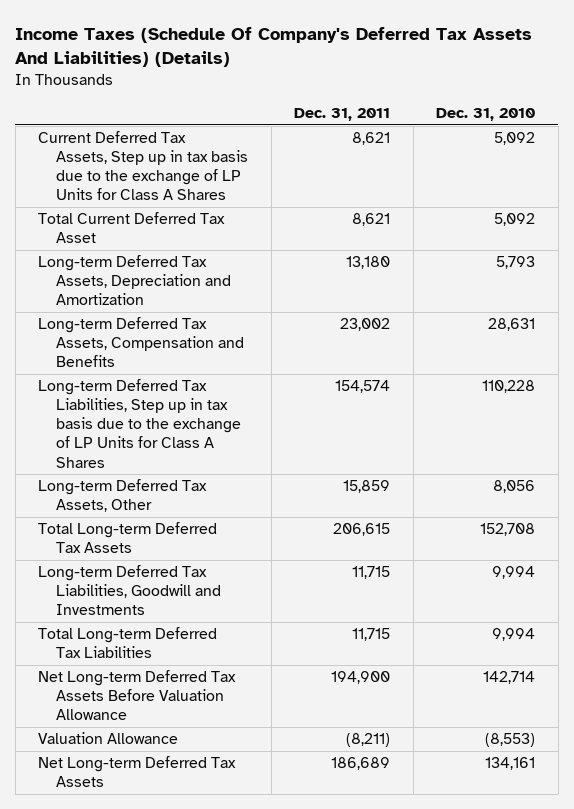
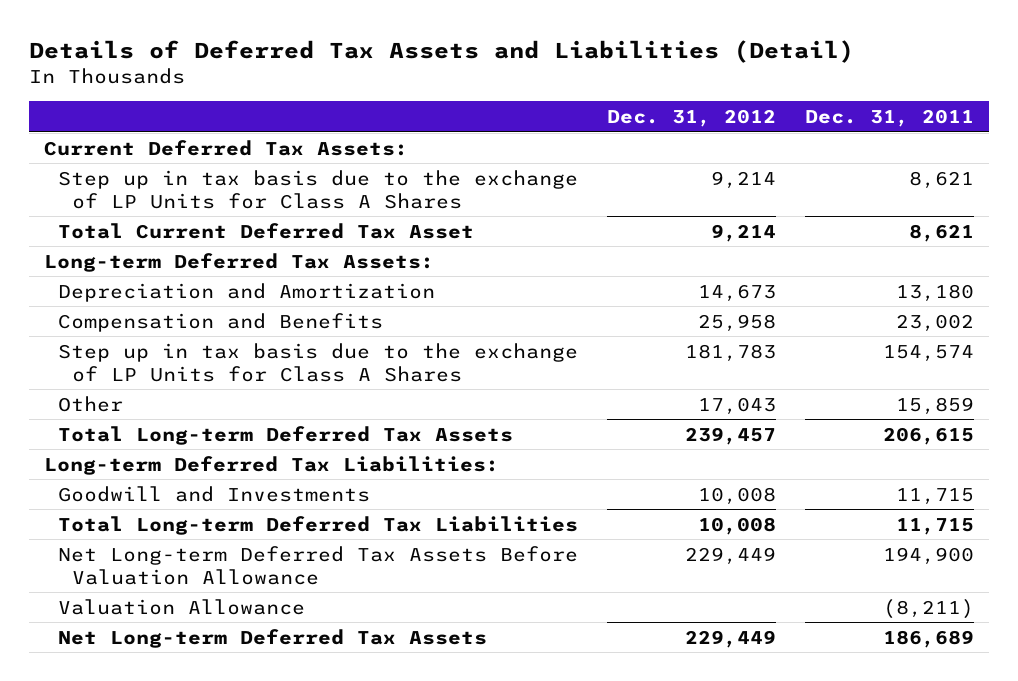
[15,26,533,68] Income Taxes (Schedule Of Company's Deferred Tax Assets And Liabilities) (Details) -> [28,39,854,63] Details of Deferred Tax Assets and Liabilities (Detail)
[436,108,536,122] Dec. 31, 2010 -> none
none -> [607,109,777,128] Dec. 31, 2012
none -> [43,139,408,156] Current Deferred Tax Assets:
[38,131,249,201] Current Deferred Tax Assets, Step up in tax basis due to the exchange of LP Units for Class A Shares -> [57,169,578,209] Step up in tax basis due to the exchange of LP Units for Class A Shares
none -> [43,252,434,272] Long-term Deferred Tax Assets:
[38,255,232,306] Long-term Deferred Tax Assets, Depreciation and Amortization -> [57,282,435,302] Depreciation and Amortization
[38,317,245,368] Long-term Deferred Tax Assets, Compensation and Benefits -> [57,312,383,332] Compensation and Benefits
[38,379,242,468] Long-term Deferred Tax Liabilities, Step up in tax basis due to the exchange of LP Units for Class A Shares -> [57,342,578,382] Step up in tax basis due to the exchange of LP Units for Class A Shares
[38,479,208,513] Long-term Deferred Tax Assets, Other -> [57,395,123,412] Other
none -> [43,455,499,475] Long-term Deferred Tax Liabilities:
[38,565,222,616] Long-term Deferred Tax Liabilities, Goodwill and Investments -> [57,485,370,502] Goodwill and Investments

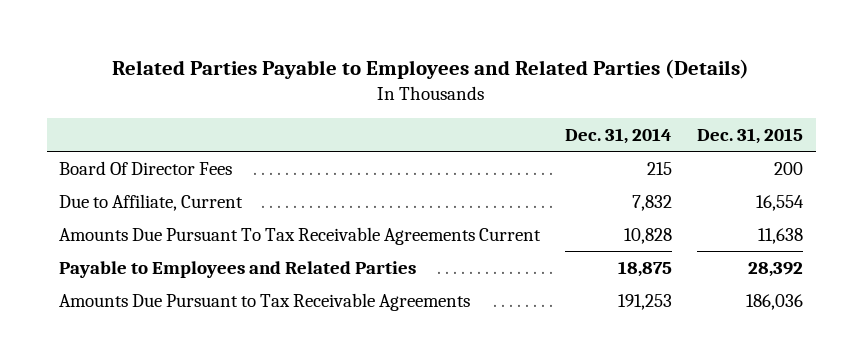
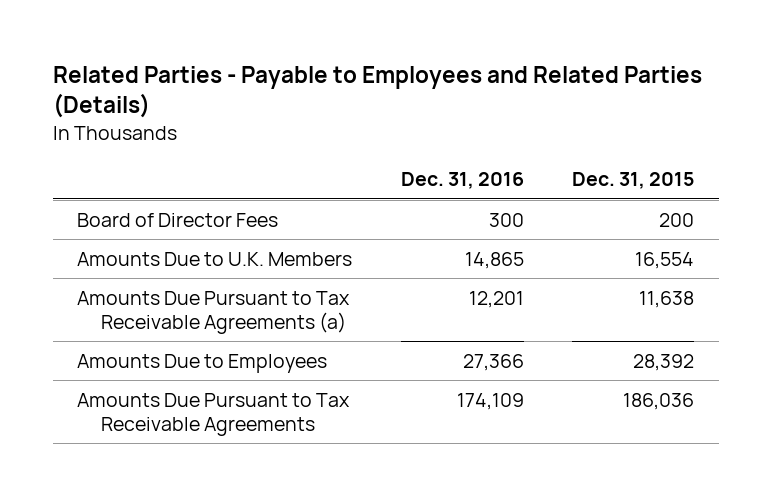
[112,59,750,80] Related Parties Payable to Employees and Related Parties (Details) -> [52,66,702,119] Related Parties - Payable to Employees and Related Parties (Details)
[565,127,673,144] Dec. 31, 2014 -> none
none -> [400,172,524,190] Dec. 31, 2016
[59,160,233,175] Board Of Director Fees -> [76,212,278,227] Board of Director Fees
[59,193,244,211] Due to Affiliate, Current -> [76,251,352,266] Amounts Due to U.K. Members
[59,226,542,245] Amounts Due Pursuant To Tax Receivable Agreements Current -> [76,290,350,334] Amounts Due Pursuant to Tax Receivable Agreements (a)
[59,260,417,278] Payable to Employees and Related Parties -> [76,353,327,373] Amounts Due to Employees

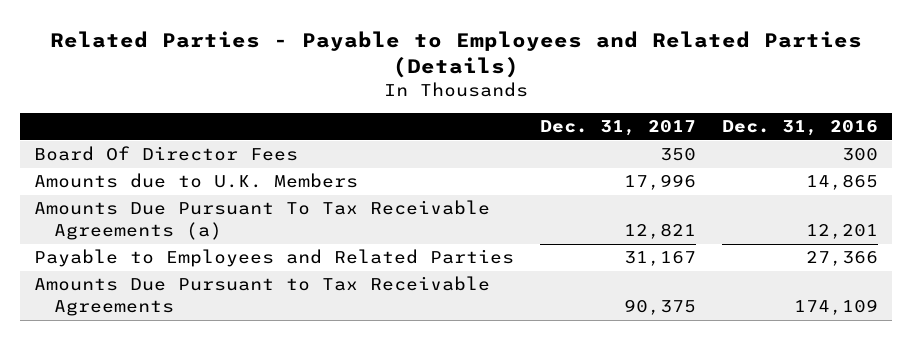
[572,172,695,190] Dec. 31, 2015 -> none
none -> [540,120,697,137] Dec. 31, 2017
[76,212,278,227] Board of Director Fees -> [33,146,298,162] Board Of Director Fees
[76,251,352,266] Amounts Due to U.K. Members -> [33,173,358,189] Amounts due to U.K. Members
[76,290,350,334] Amounts Due Pursuant to Tax Receivable Agreements (a) -> [33,200,490,241] Amounts Due Pursuant To Tax Receivable Agreements (a)
[76,353,327,373] Amounts Due to Employees -> [33,249,514,268] Payable to Employees and Related Parties

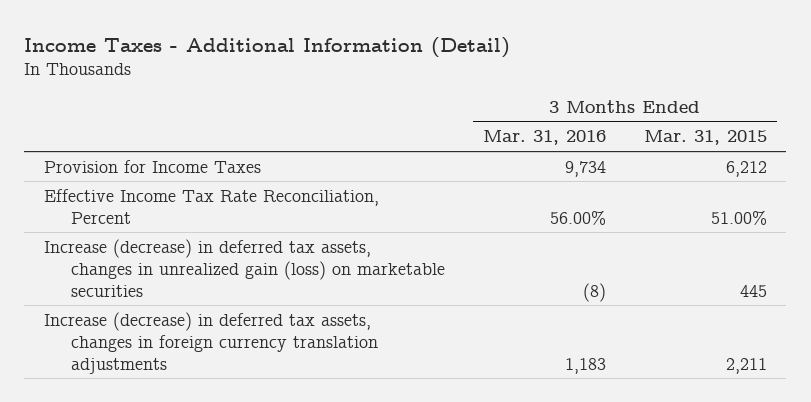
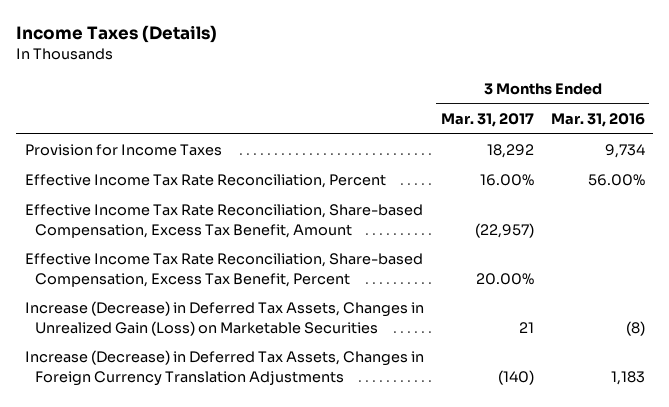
[24,36,511,58] Income Taxes - Additional Information (Detail) -> [16,24,218,43] Income Taxes (Details)
[644,130,768,146] Mar. 31, 2015 -> none
none -> [440,113,534,128] Mar. 31, 2017
none -> [24,204,423,238] Effective Income Tax Rate Reconciliation, Share-based Compensation, Excess Tax Benefit, Amount
none -> [24,253,423,287] Effective Income Tax Rate Reconciliation, Share-based Compensation, Excess Tax Benefit, Percent
[43,238,445,297] Increase (decrease) in deferred tax assets, changes in unrealized gain (loss) on marketable securities -> [24,301,424,336] Increase (Decrease) in Deferred Tax Assets, Changes in Unrealized Gain (Loss) on Marketable Securities
[43,311,378,374] Increase (decrease) in deferred tax assets, changes in foreign currency translation adjustments -> [24,350,424,386] Increase (Decrease) in Deferred Tax Assets, Changes in Foreign Currency Translation Adjustments

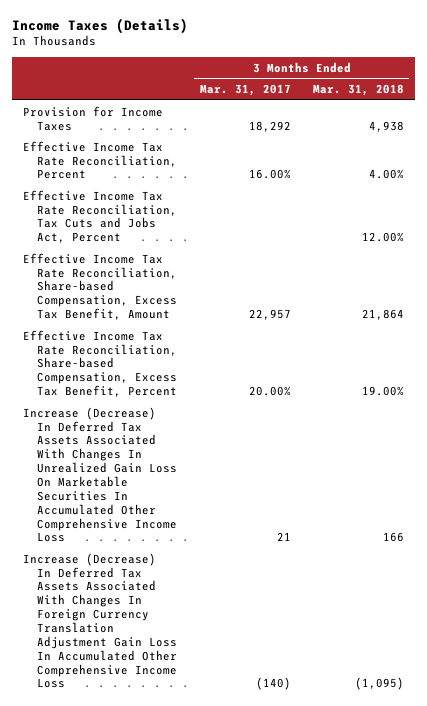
[550,113,645,128] Mar. 31, 2016 -> none
none -> [312,84,404,97] Mar. 31, 2018
none -> [22,189,178,244] Effective Income Tax Rate Reconciliation, Tax Cuts and Jobs Act, Percent
[474,222,534,238] (22,957) -> [248,309,291,321] 22,957
[24,301,424,336] Increase (Decrease) in Deferred Tax Assets, Changes in Unrealized Gain (Loss) on Marketable Securities -> [22,406,178,543] Increase (Decrease) In Deferred Tax Assets Associated With Changes In Unrealized Gain Loss On Marketable Securities In Accumulated Other Comprehensive Income Loss
[24,350,424,386] Increase (Decrease) in Deferred Tax Assets, Changes in Foreign Currency Translation Adjustments -> [22,552,178,689] Increase (Decrease) In Deferred Tax Assets Associated With Changes In Foreign Currency Translation Adjustment Gain Loss In Accumulated Other Comprehensive Income Loss

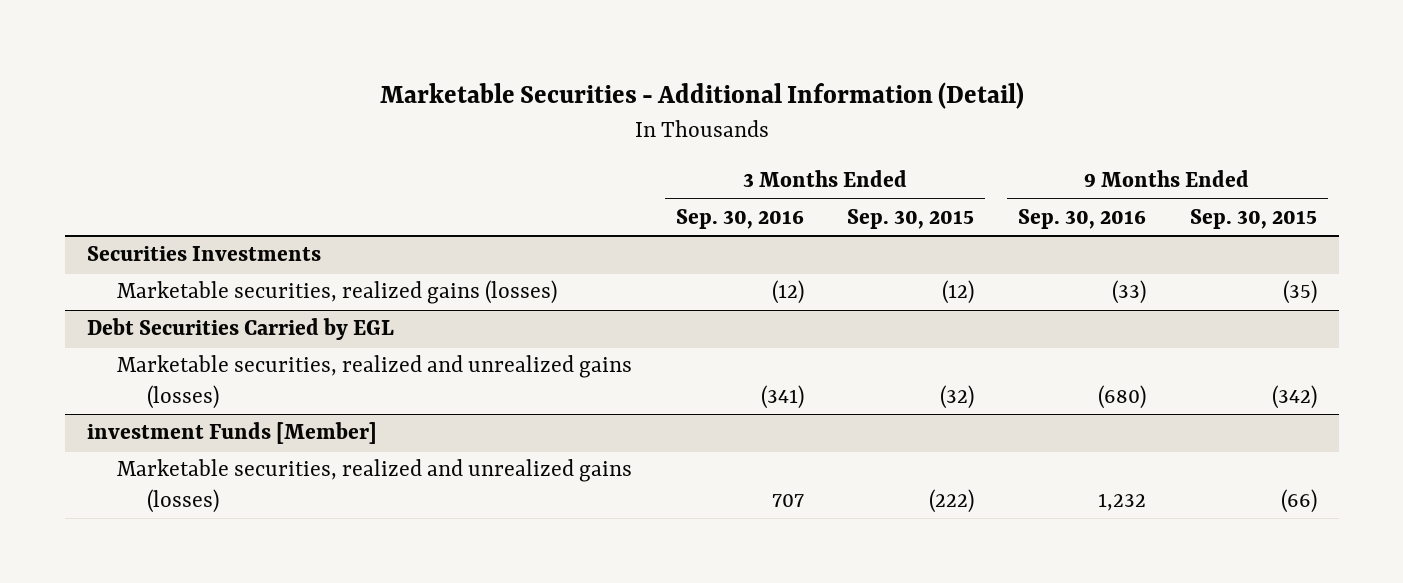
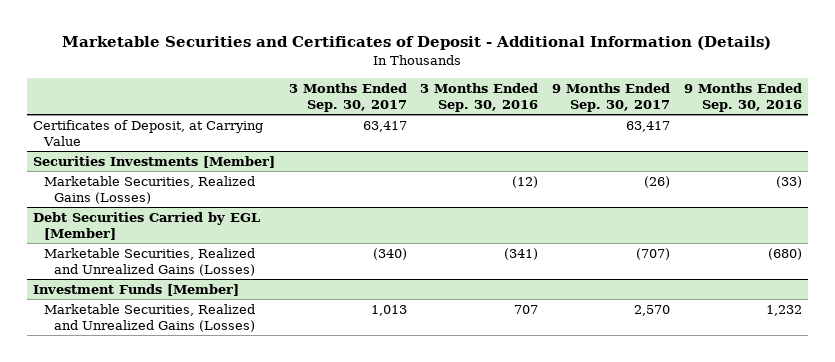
[379,82,1024,110] Marketable Securities - Additional Information (Detail) -> [62,36,772,51] Marketable Securities and Certificates of Deposit - Additional Information (Details)
[847,208,975,229] Sep. 30, 2015 -> none
[1189,208,1317,229] Sep. 30, 2015 -> none
none -> [288,83,407,113] 3 Months Ended Sep. 30, 2017
none -> [552,83,671,113] 9 Months Ended Sep. 30, 2017
none -> [33,120,264,147] Certificates of Deposit, at Carrying Value
[86,246,321,262] Securities Investments -> [33,156,276,169] Securities Investments [Member]
[117,280,558,305] Marketable securities, realized gains (losses) -> [43,176,255,205] Marketable Securities, Realized Gains (Losses)
[86,318,394,341] Debt Securities Carried by EGL -> [33,212,261,241] Debt Securities Carried by EGL [Member]
[117,355,633,409] Marketable securities, realized and unrealized gains (losses) -> [43,248,256,277] Marketable Securities, Realized and Unrealized Gains (Losses)
[86,422,377,445] investment Funds [Member] -> [33,284,240,297] Investment Funds [Member]
[117,459,633,513] Marketable securities, realized and unrealized gains (losses) -> [43,304,256,333] Marketable Securities, Realized and Unrealized Gains (Losses)

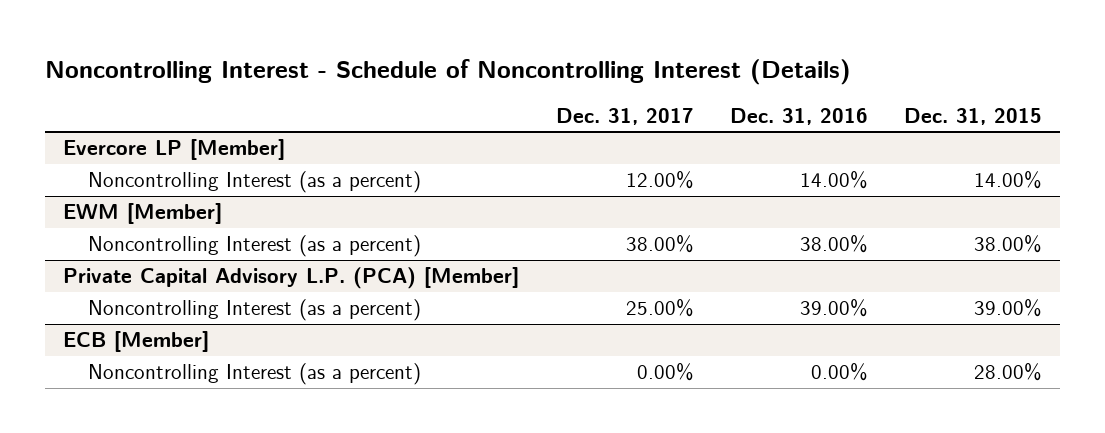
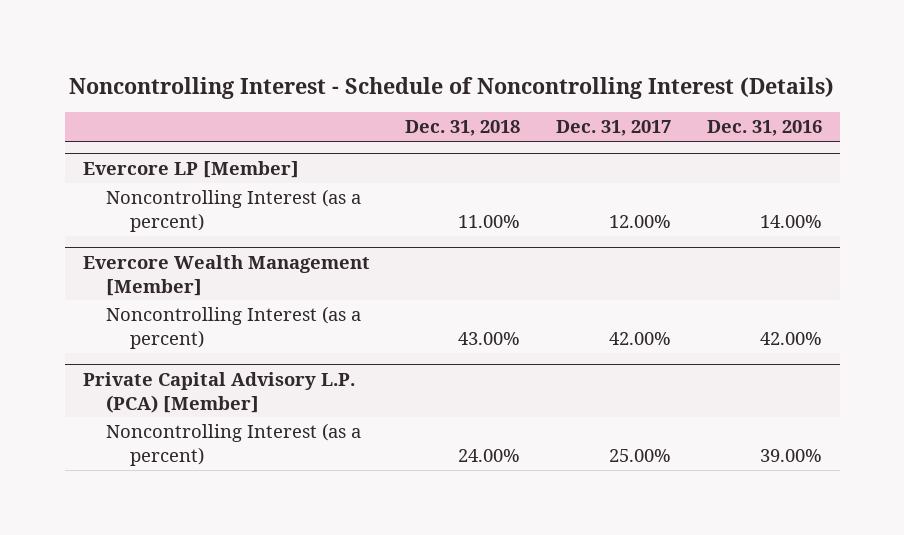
[903,107,1042,125] Dec. 31, 2015 -> none
none -> [405,120,521,137] Dec. 31, 2018
[63,203,223,225] EWM [Member] -> [82,255,370,296] Evercore Wealth Management [Member]
[625,235,694,254] 38.00% -> [609,331,672,345] 42.00%
[799,235,868,254] 38.00% -> [759,331,822,345] 42.00%
[63,331,210,353] ECB [Member] -> none
[87,363,421,386] Noncontrolling Interest (as a percent) -> none

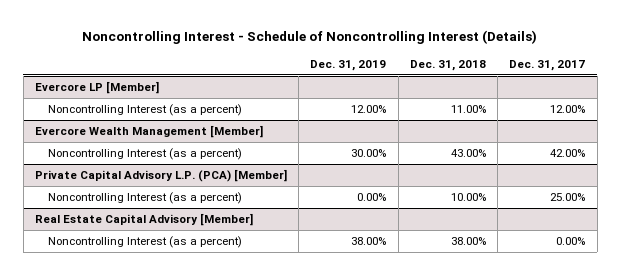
[706,120,822,137] Dec. 31, 2016 -> none
none -> [310,60,387,72] Dec. 31, 2019
[458,448,521,462] 24.00% -> [450,192,486,201] 10.00%
none -> [34,212,253,226] Real Estate Capital Advisory [Member]
none -> [48,235,243,248] Noncontrolling Interest (as a percent)

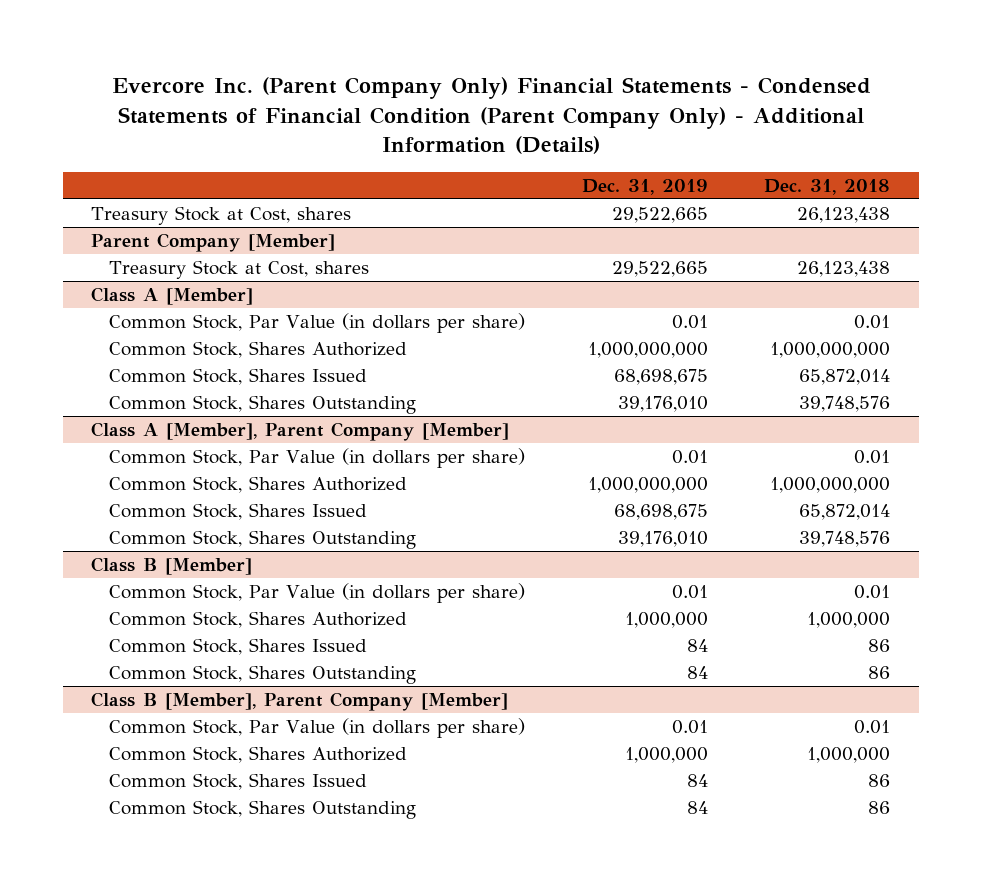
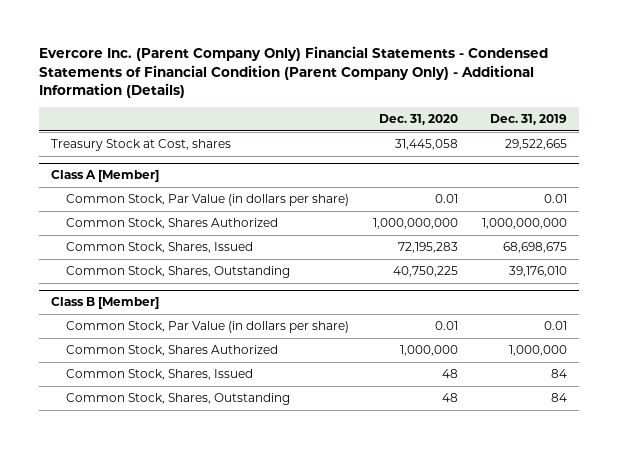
[764,178,891,195] Dec. 31, 2018 -> none
none -> [379,114,459,126] Dec. 31, 2020
[91,233,336,253] Parent Company [Member] -> none
[108,260,369,280] Treasury Stock at Cost, shares -> none
[91,422,510,442] Class A [Member], Parent Company [Member] -> none
[108,448,525,469] Common Stock, Par Value (in dollars per share) -> none
[108,476,407,494] Common Stock, Shares Authorized -> none
[108,503,367,521] Common Stock, Shares Issued -> none
[108,530,416,550] Common Stock, Shares Outstanding -> none
[108,368,367,386] Common Stock, Shares Issued -> [66,241,254,253] Common Stock, Shares, Issued
[108,395,416,415] Common Stock, Shares Outstanding -> [66,265,291,278] Common Stock, Shares, Outstanding
[91,692,509,712] Class B [Member], Parent Company [Member] -> none
[108,718,525,739] Common Stock, Par Value (in dollars per share) -> none
[108,746,407,764] Common Stock, Shares Authorized -> none
[108,773,367,791] Common Stock, Shares Issued -> none
[108,800,416,820] Common Stock, Shares Outstanding -> none
[108,638,367,656] Common Stock, Shares Issued -> [66,368,254,380] Common Stock, Shares, Issued
[108,665,416,685] Common Stock, Shares Outstanding -> [66,392,291,405] Common Stock, Shares, Outstanding

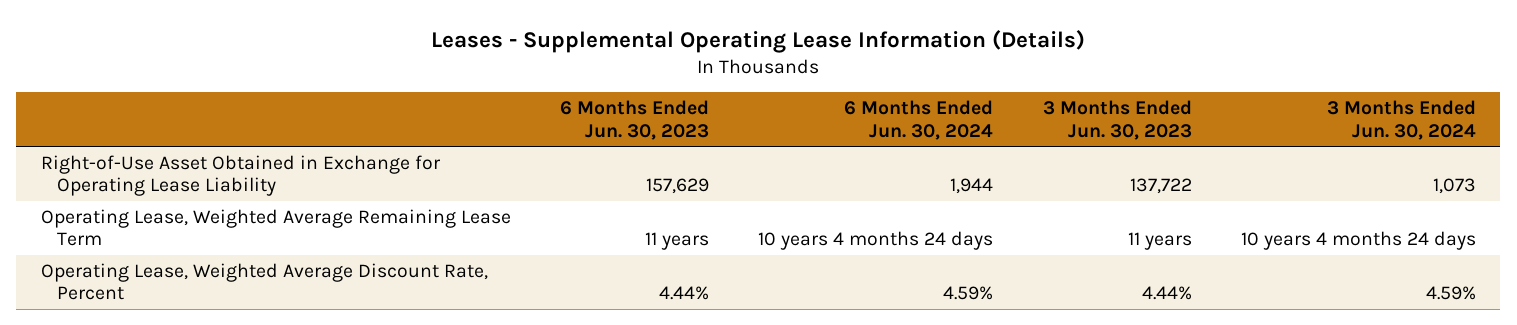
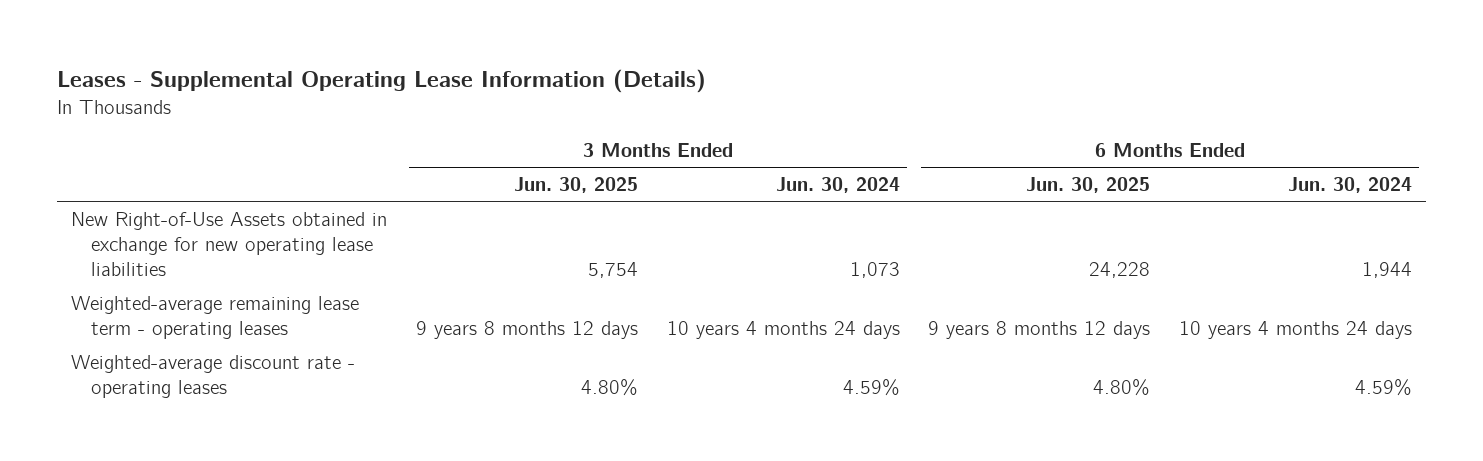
[560,100,710,140] 6 Months Ended Jun. 30, 2023 -> none
[1042,100,1192,140] 3 Months Ended Jun. 30, 2023 -> none
none -> [513,176,638,193] Jun. 30, 2025
none -> [1026,176,1151,193] Jun. 30, 2025
[40,154,441,197] Right-of-Use Asset Obtained in Exchange for Operating Lease Liability -> [70,211,387,276] New Right-of-Use Assets obtained in exchange for new operating lease liabilities
[40,208,511,247] Operating Lease, Weighted Average Remaining Lease Term -> [70,295,359,339] Weighted-average remaining lease term - operating leases
[40,262,488,301] Operating Lease, Weighted Average Discount Rate, Percent -> [70,354,355,398] Weighted-average discount rate - operating leases

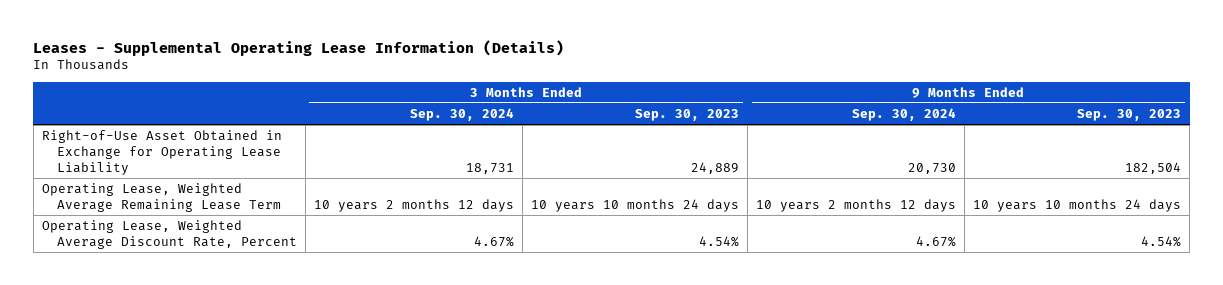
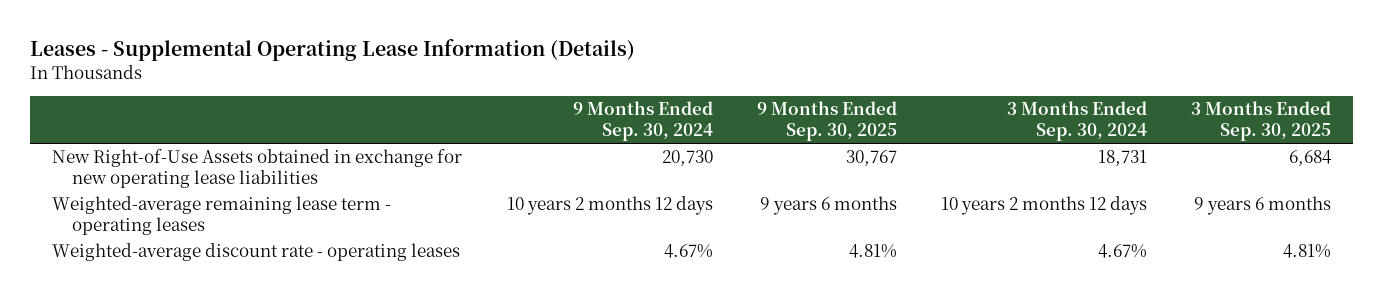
[634,108,739,121] Sep. 30, 2023 -> none
[1077,108,1182,121] Sep. 30, 2023 -> none
none -> [756,100,897,142] 9 Months Ended Sep. 30, 2025
none -> [1191,100,1332,142] 3 Months Ended Sep. 30, 2025
[41,129,282,175] Right-of-Use Asset Obtained in Exchange for Operating Lease Liability -> [52,148,463,189] New Right-of-Use Assets obtained in exchange for new operating lease liabilities
[41,182,281,212] Operating Lease, Weighted Average Remaining Lease Term -> [52,195,392,236] Weighted-average remaining lease term - operating leases
[41,219,297,249] Operating Lease, Weighted Average Discount Rate, Percent -> [52,242,461,261] Weighted-average discount rate - operating leases

